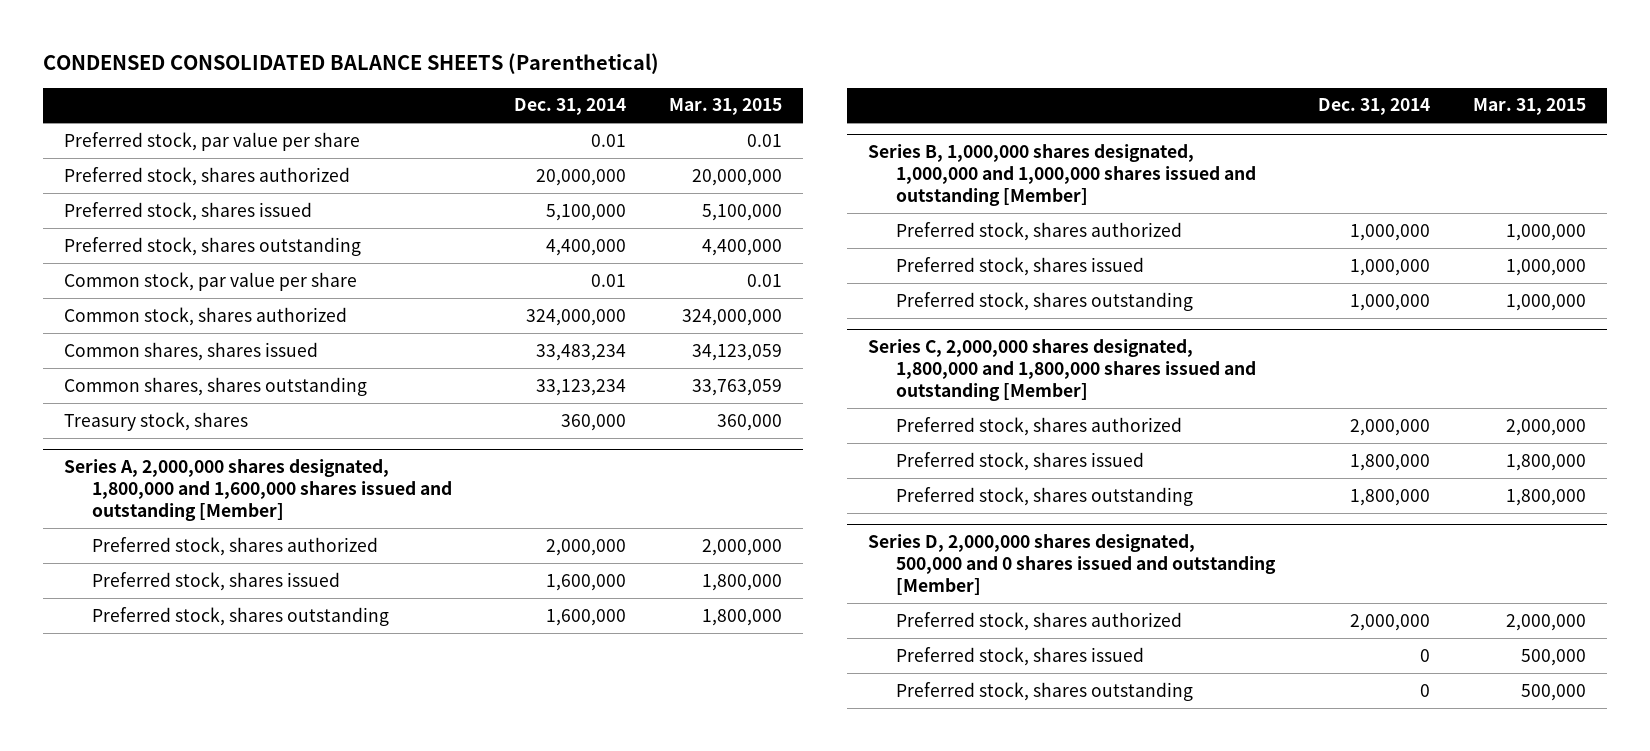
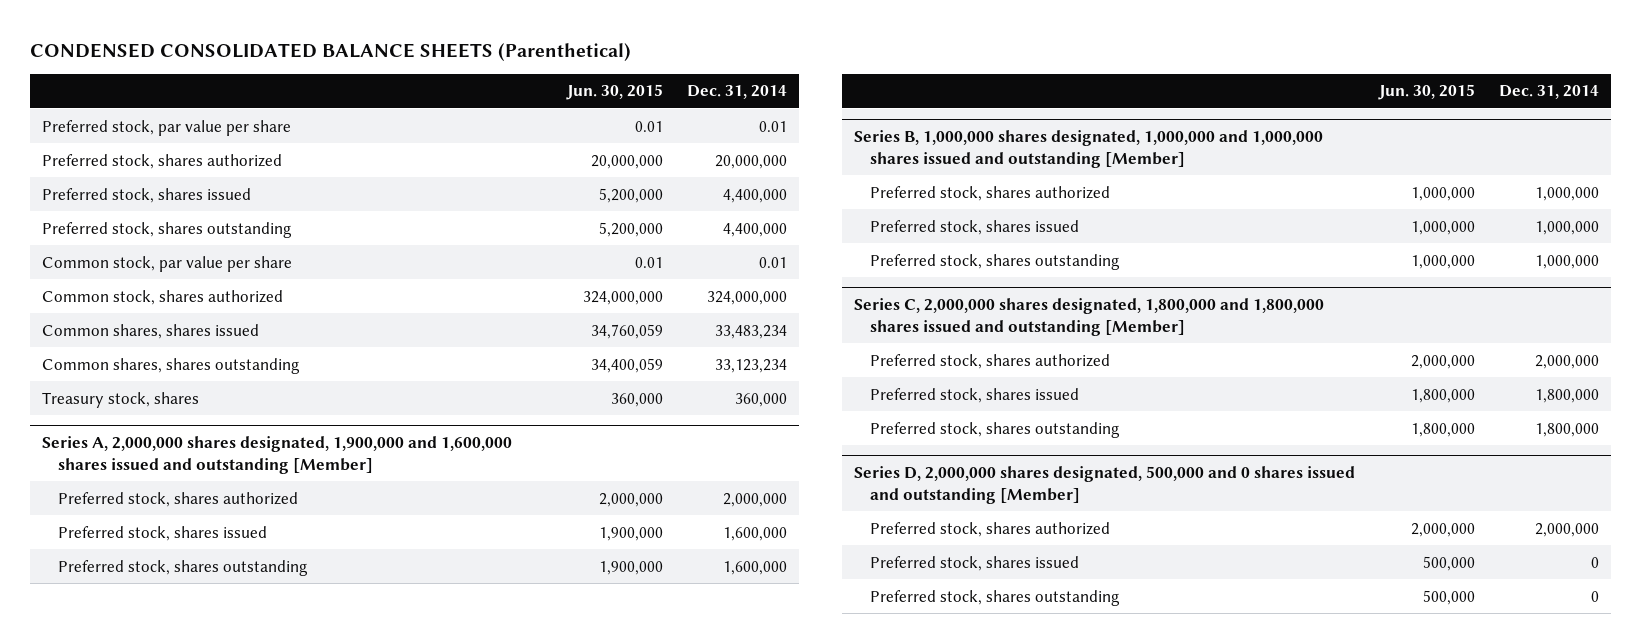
[668,98,782,116] Mar. 31, 2015 -> none
none -> [566,84,664,101] Jun. 30, 2015
[545,203,626,221] 5,100,000 -> [723,188,788,203] 4,400,000
[64,458,453,522] Series A, 2,000,000 shares designated, 1,800,000 and 1,600,000 shares issued and outstanding [Member] -> [42,436,513,474] Series A, 2,000,000 shares designated, 1,900,000 and 1,600,000 shares issued and outstanding [Member]

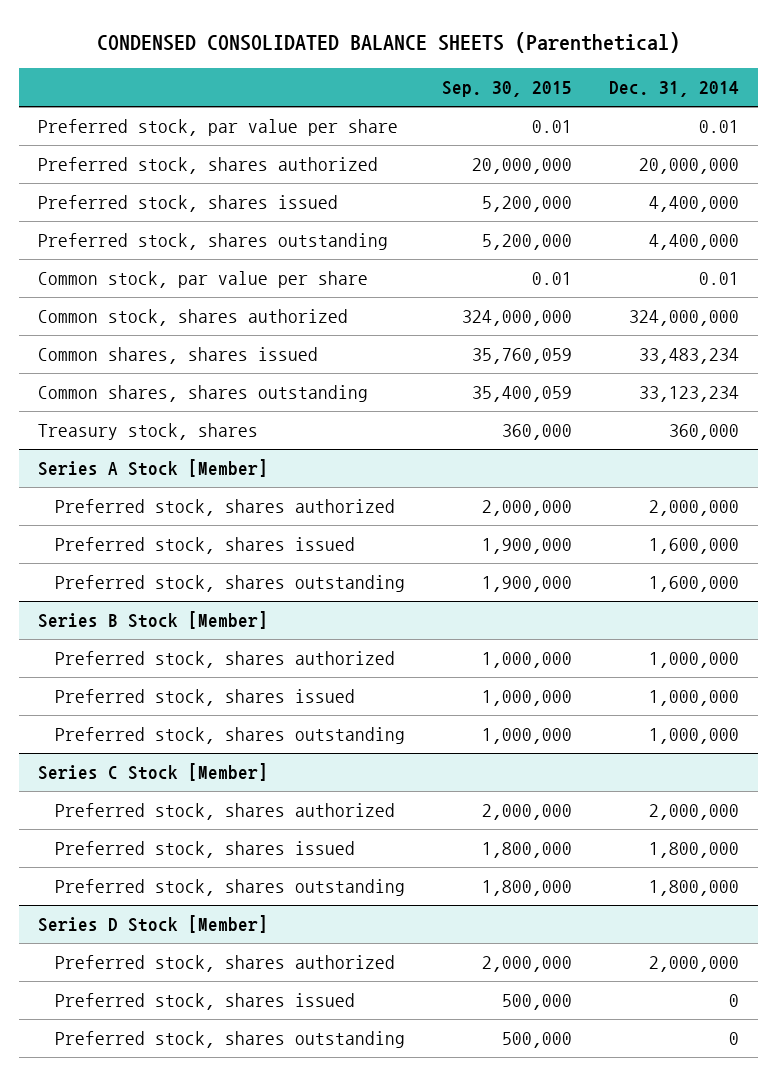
[566,84,664,101] Jun. 30, 2015 -> none
none -> [441,81,572,98] Sep. 30, 2015
[42,436,513,474] Series A, 2,000,000 shares designated, 1,900,000 and 1,600,000 shares issued and outstanding [Member] -> [37,459,268,478] Series A Stock [Member]
[853,130,1323,168] Series B, 1,000,000 shares designated, 1,000,000 and 1,000,000 shares issued and outstanding [Member] -> [37,611,268,630] Series B Stock [Member]
[853,298,1324,336] Series C, 2,000,000 shares designated, 1,800,000 and 1,800,000 shares issued and outstanding [Member] -> [37,763,268,782] Series C Stock [Member]
[853,466,1355,504] Series D, 2,000,000 shares designated, 500,000 and 0 shares issued and outstanding [Member] -> [37,915,268,934] Series D Stock [Member]

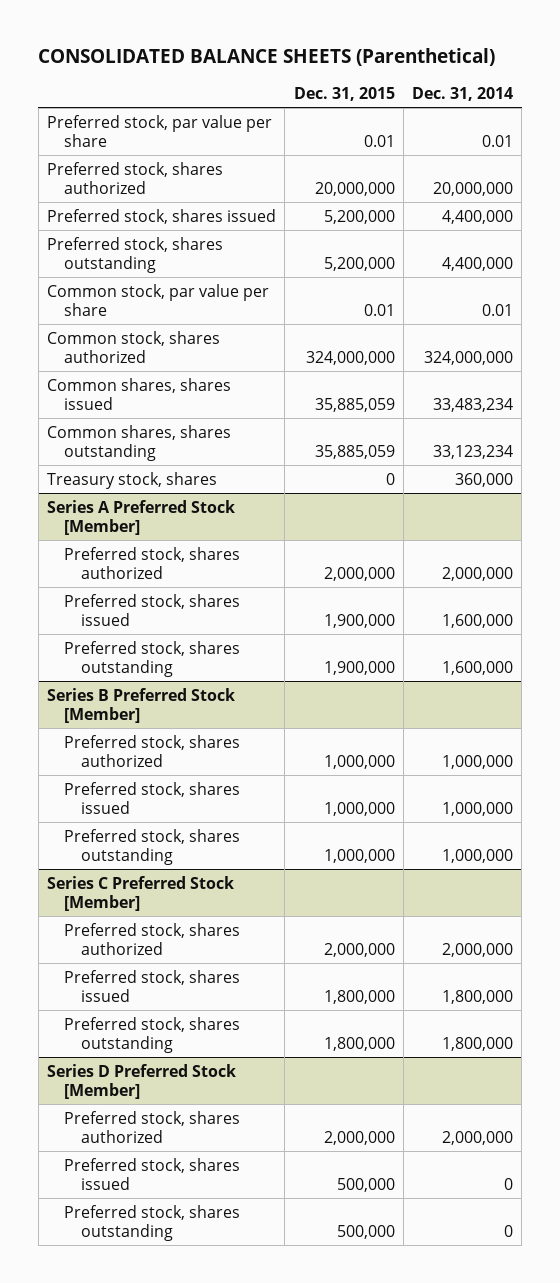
[96,31,680,53] CONDENSED CONSOLIDATED BALANCE SHEETS (Parenthetical) -> [38,48,496,67] CONSOLIDATED BALANCE SHEETS (Parenthetical)
[441,81,572,98] Sep. 30, 2015 -> none
none -> [293,86,395,101] Dec. 31, 2015
[37,459,268,478] Series A Stock [Member] -> [46,499,235,535] Series A Preferred Stock [Member]
[37,611,268,630] Series B Stock [Member] -> [46,687,235,723] Series B Preferred Stock [Member]
[37,763,268,782] Series C Stock [Member] -> [46,875,234,911] Series C Preferred Stock [Member]
[37,915,268,934] Series D Stock [Member] -> [46,1063,236,1099] Series D Preferred Stock [Member]

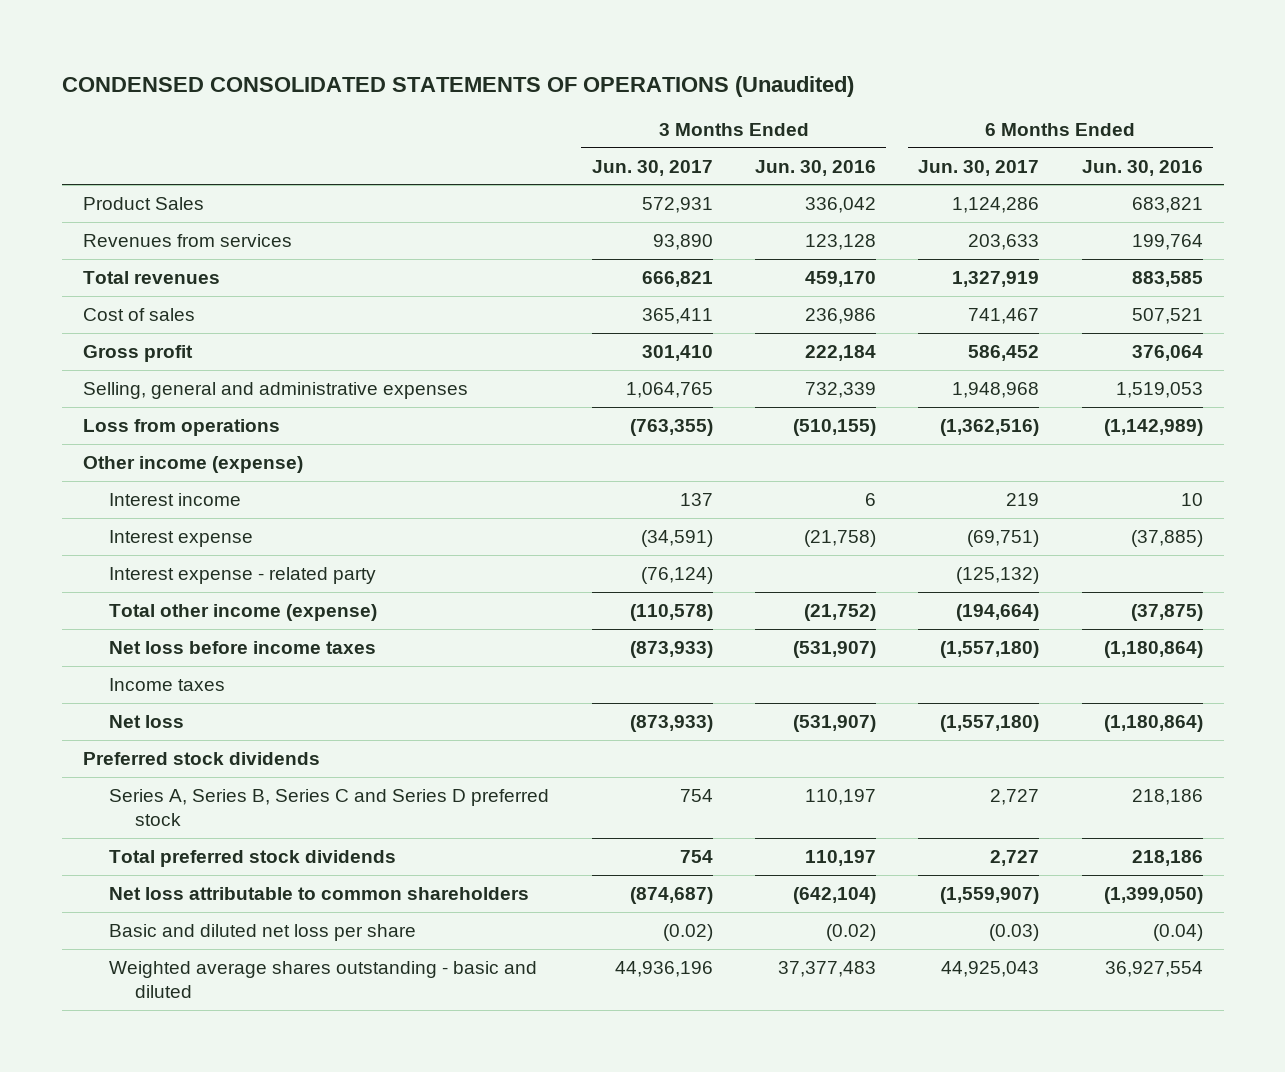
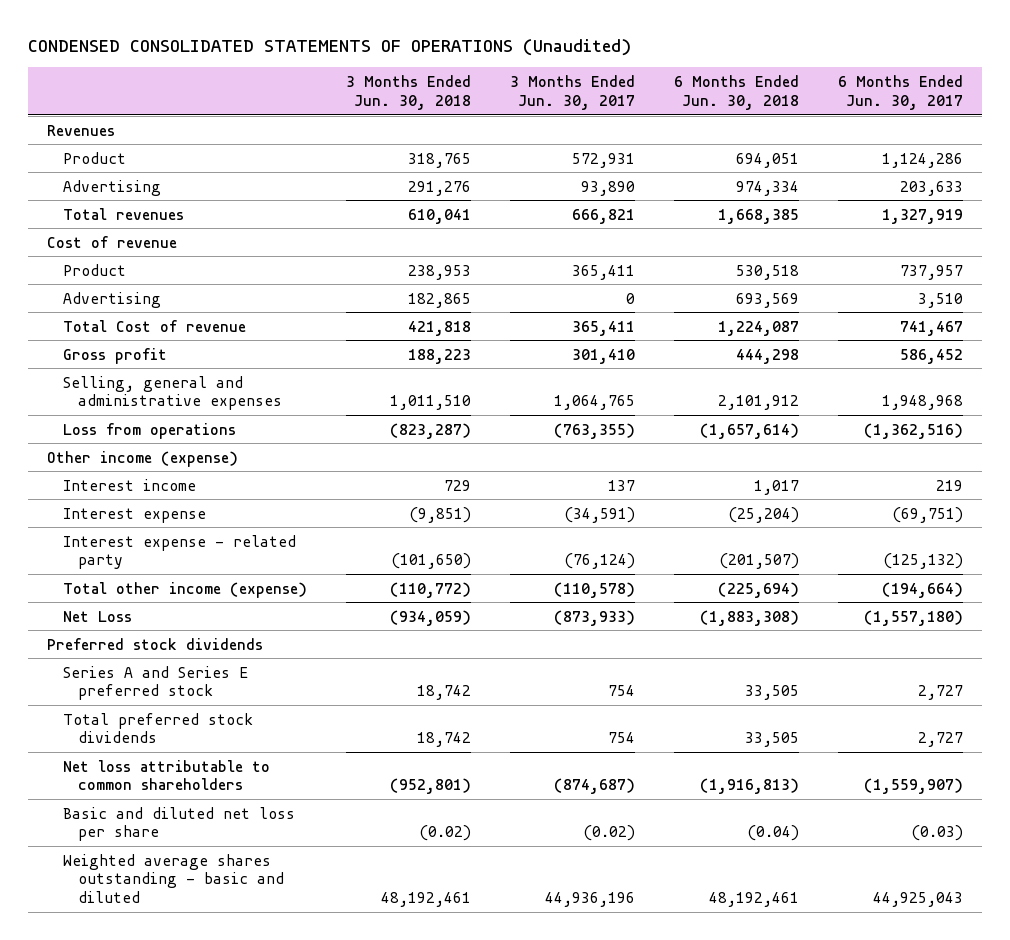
[754,159,876,176] Jun. 30, 2016 -> none
[1081,159,1203,176] Jun. 30, 2016 -> none
none -> [345,74,471,110] 3 Months Ended Jun. 30, 2018
none -> [673,74,799,110] 6 Months Ended Jun. 30, 2018
none -> [47,124,116,136] Revenues
[82,197,204,211] Product Sales -> [62,151,126,164] Product
[82,234,292,248] Revenues from services -> [62,179,161,196] Advertising
none -> [47,235,178,248] Cost of revenue
none -> [62,263,126,276] Product
none -> [62,291,161,308] Advertising
[82,308,195,322] Cost of sales -> [62,319,246,332] Total Cost of revenue
[109,641,377,655] Net loss before income taxes -> none
[109,678,226,692] Income taxes -> none
[109,715,185,729] Net loss -> [62,610,132,622] Net Loss
[109,789,550,827] Series A, Series B, Series C and Series D preferred stock -> [62,665,248,701] Series A and Series E preferred stock

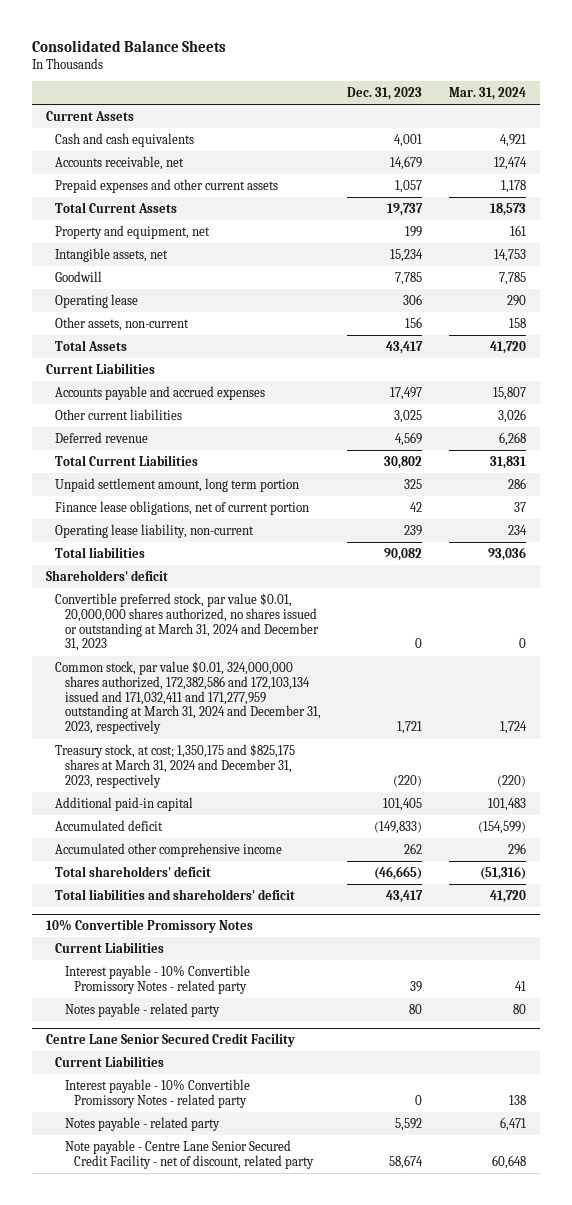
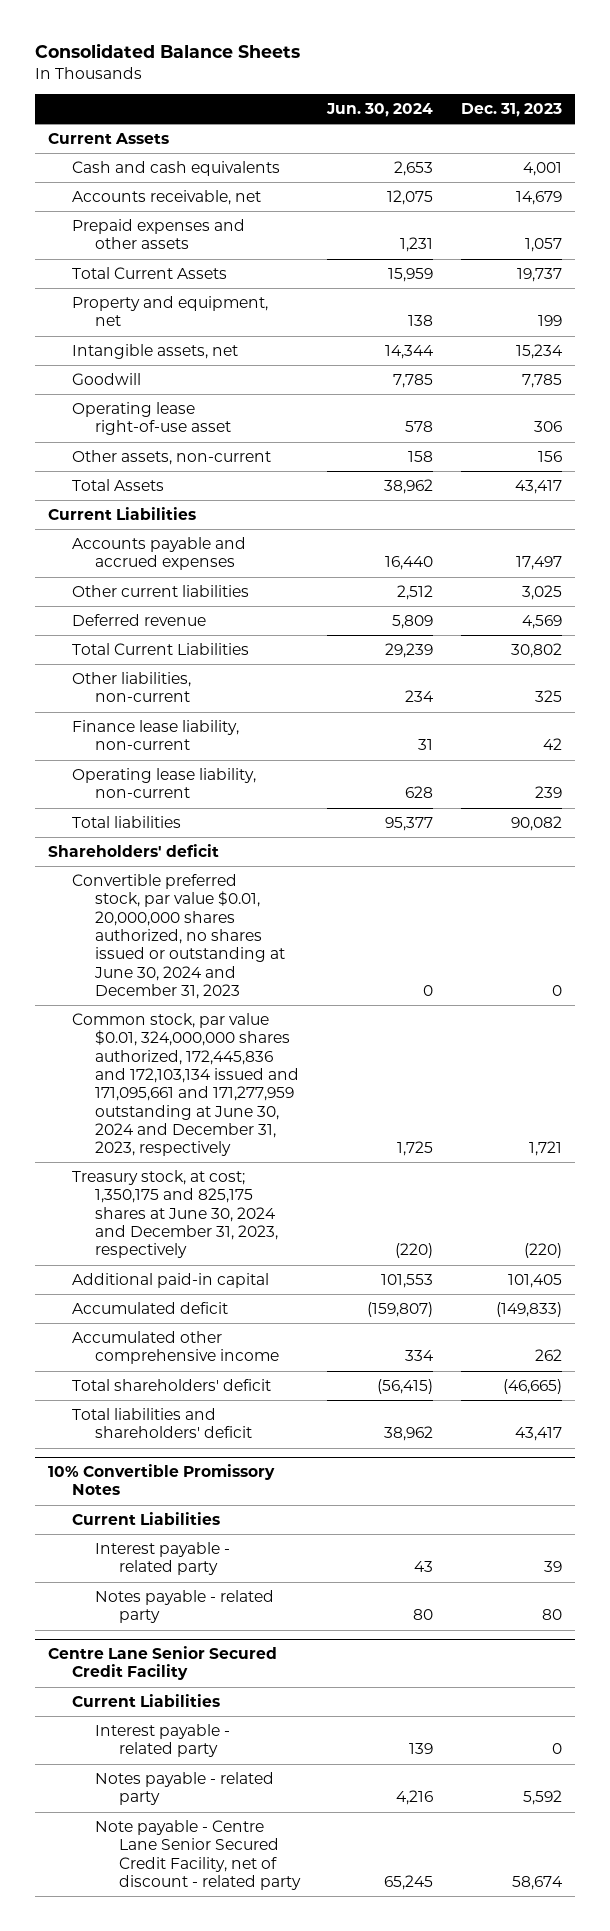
[449,86,527,100] Mar. 31, 2024 -> none
none -> [326,103,434,118] Jun. 30, 2024
[55,178,279,193] Prepaid expenses and other current assets -> [71,218,245,250] Prepaid expenses and other assets
[55,293,139,308] Operating lease -> none
none -> [71,401,232,436] Operating lease right-of-use asset
[55,477,300,492] Unpaid settlement amount, long term portion -> [71,671,191,703] Other liabilities, non-current
[55,500,310,515] Finance lease obligations, net of current portion -> [71,719,239,751] Finance lease liability, non-current
[55,592,319,652] Convertible preferred stock, par value $0.01, 20,000,000 shares authorized, no shares issued or outstanding at March 31, 2024 and December 31, 2023 -> [71,873,286,999] Convertible preferred stock, par value $0.01, 20,000,000 shares authorized, no shares issued or outstanding at June 30, 2024 and December 31, 2023
[55,660,321,735] Common stock, par value $0.01, 324,000,000 shares authorized, 172,382,586 and 172,103,134 issued and 171,032,411 and 171,277,959 outstanding at March 31, 2024 and December 31, 2023, respectively -> [71,1012,300,1157] Common stock, par value $0.01, 324,000,000 shares authorized, 172,445,836 and 172,103,134 issued and 171,095,661 and 171,277,959 outstanding at June 30, 2024 and December 31, 2023, respectively
[55,743,296,788] Treasury stock, at cost; 1,350,175 and $825,175 shares at March 31, 2024 and December 31, 2023, respectively -> [71,1169,279,1259] Treasury stock, at cost; 1,350,175 and 825,175 shares at June 30, 2024 and December 31, 2023, respectively
[64,964,250,994] Interest payable - 10% Convertible Promissory Notes - related party -> [95,1541,231,1576] Interest payable - related party
[64,1078,250,1108] Interest payable - 10% Convertible Promissory Notes - related party -> [95,1723,231,1758] Interest payable - related party
[64,1139,315,1169] Note payable - Centre Lane Senior Secured Credit Facility - net of discount, related party -> [95,1819,301,1890] Note payable - Centre Lane Senior Secured Credit Facility, net of discount - related party

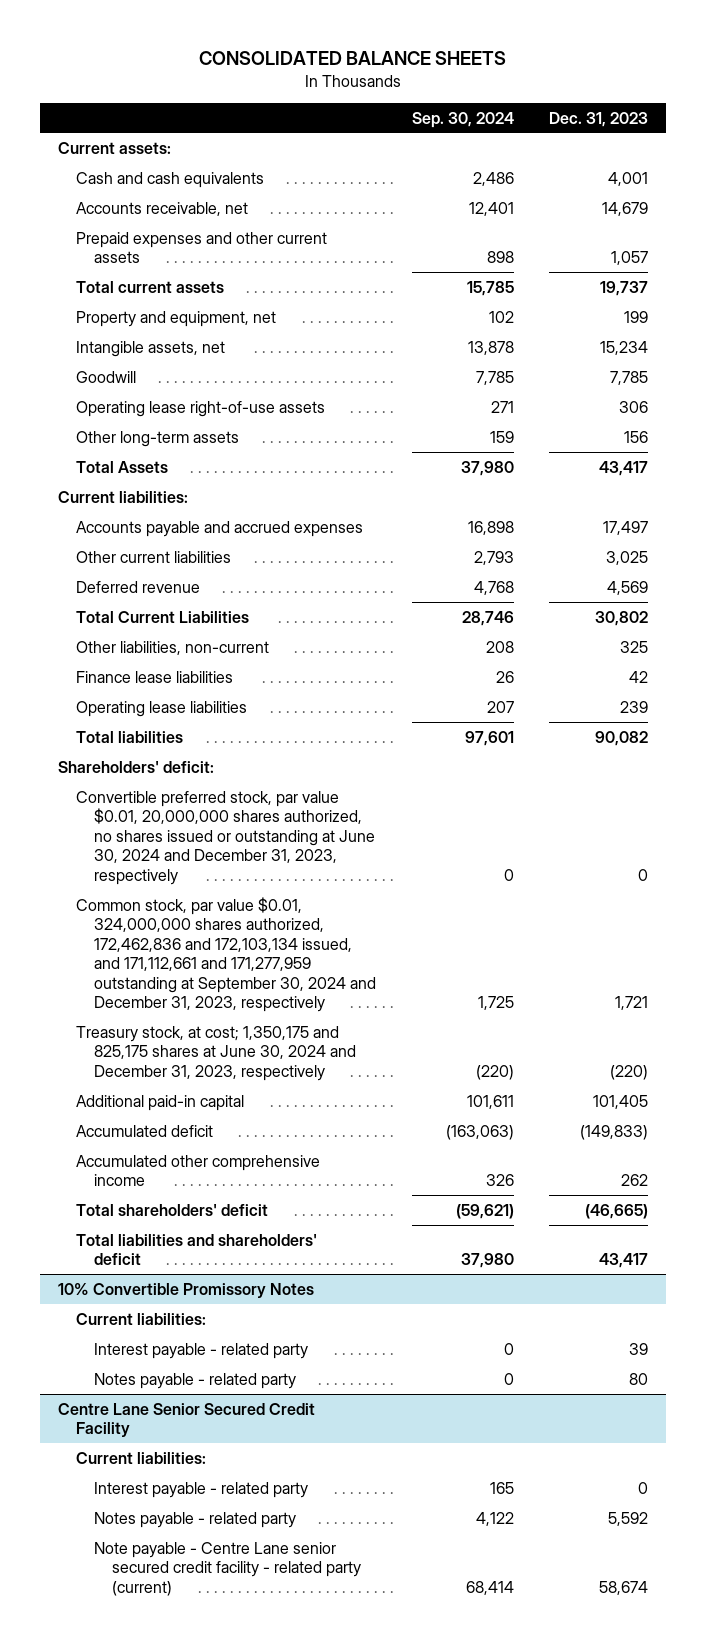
[34,43,300,59] Consolidated Balance Sheets -> [199,51,507,66] CONSOLIDATED BALANCE SHEETS
[326,103,434,118] Jun. 30, 2024 -> none
none -> [411,111,514,128] Sep. 30, 2024
[48,132,170,144] Current Assets -> [58,141,172,154] Current assets:
[71,218,245,250] Prepaid expenses and other assets -> [76,231,328,264] Prepaid expenses and other current assets
[71,266,227,279] Total Current Assets -> [76,280,225,293] Total current assets
[71,401,232,436] Operating lease right-of-use asset -> [76,400,326,417] Operating lease right-of-use assets
[71,449,271,465] Other assets, non-current -> [76,430,240,447] Other long-term assets
[48,506,197,520] Current Liabilities -> [58,490,189,503] Current liabilities:
[71,719,239,751] Finance lease liability, non-current -> [76,670,234,683] Finance lease liabilities
[71,767,256,799] Operating lease liability, non-current -> [76,700,248,717] Operating lease liabilities
[48,843,220,857] Shareholders' deficit -> [58,760,215,773] Shareholders' deficit:
[71,873,286,999] Convertible preferred stock, par value $0.01, 20,000,000 shares authorized, no shares issued or outstanding at June 30, 2024 and December 31, 2023 -> [76,790,376,885] Convertible preferred stock, par value $0.01, 20,000,000 shares authorized, no shares issued or outstanding at June 30, 2024 and December 31, 2023, respectively
[71,1012,300,1157] Common stock, par value $0.01, 324,000,000 shares authorized, 172,445,836 and 172,103,134 issued and 171,095,661 and 171,277,959 outstanding at June 30, 2024 and December 31, 2023, respectively -> [76,896,377,1013] Common stock, par value $0.01, 324,000,000 shares authorized, 172,462,836 and 172,103,134 issued, and 171,112,661 and 171,277,959 outstanding at September 30, 2024 and December 31, 2023, respectively
[71,1511,220,1525] Current Liabilities -> [76,1312,207,1325] Current liabilities:
[71,1693,220,1707] Current Liabilities -> [76,1451,207,1464] Current liabilities:
[95,1819,301,1890] Note payable - Centre Lane Senior Secured Credit Facility, net of discount - related party -> [94,1541,362,1596] Note payable - Centre Lane senior secured credit facility - related party (current)

